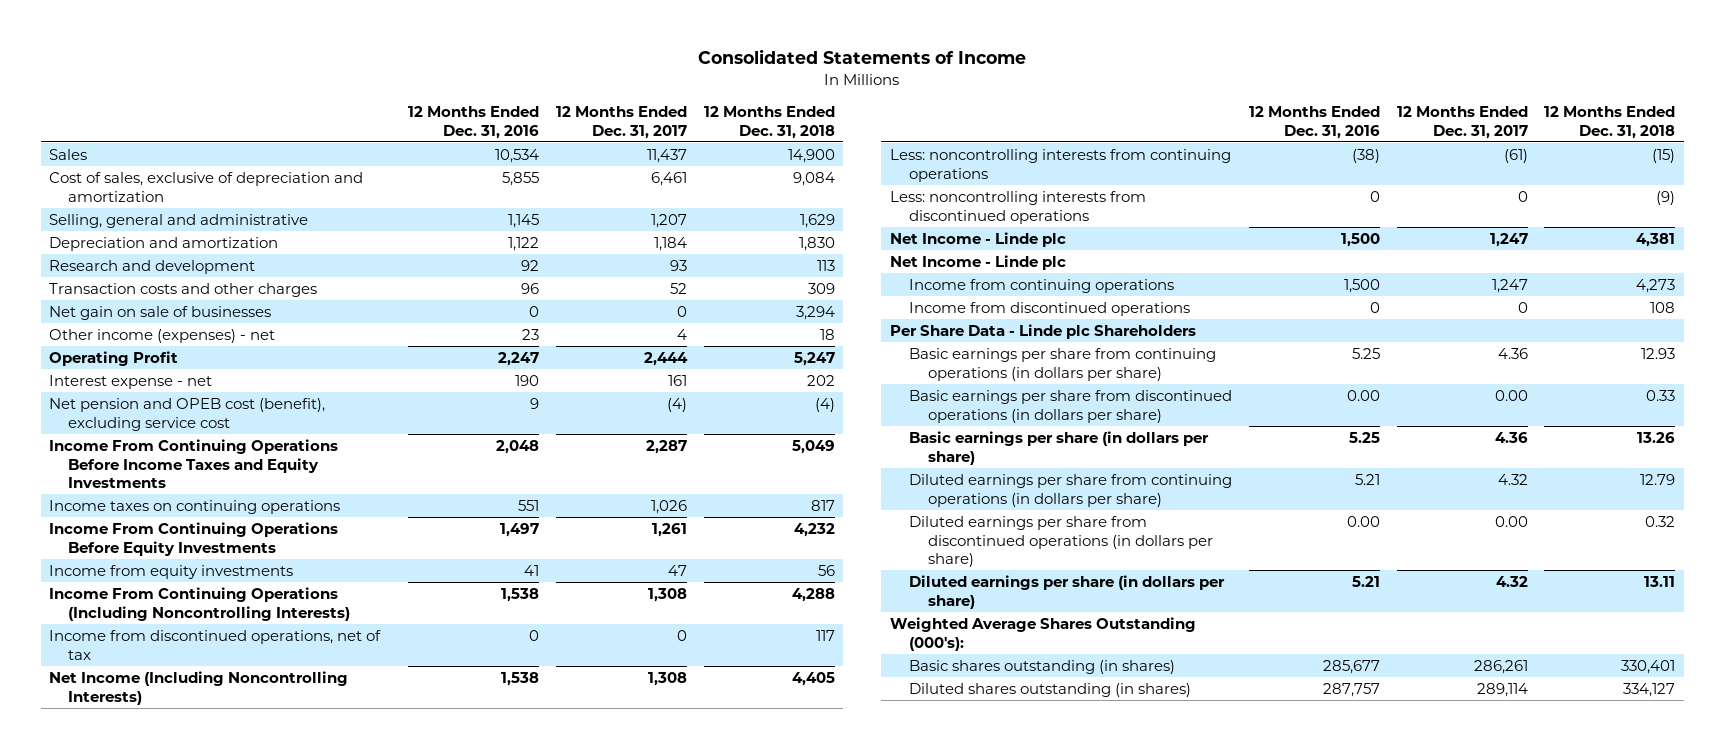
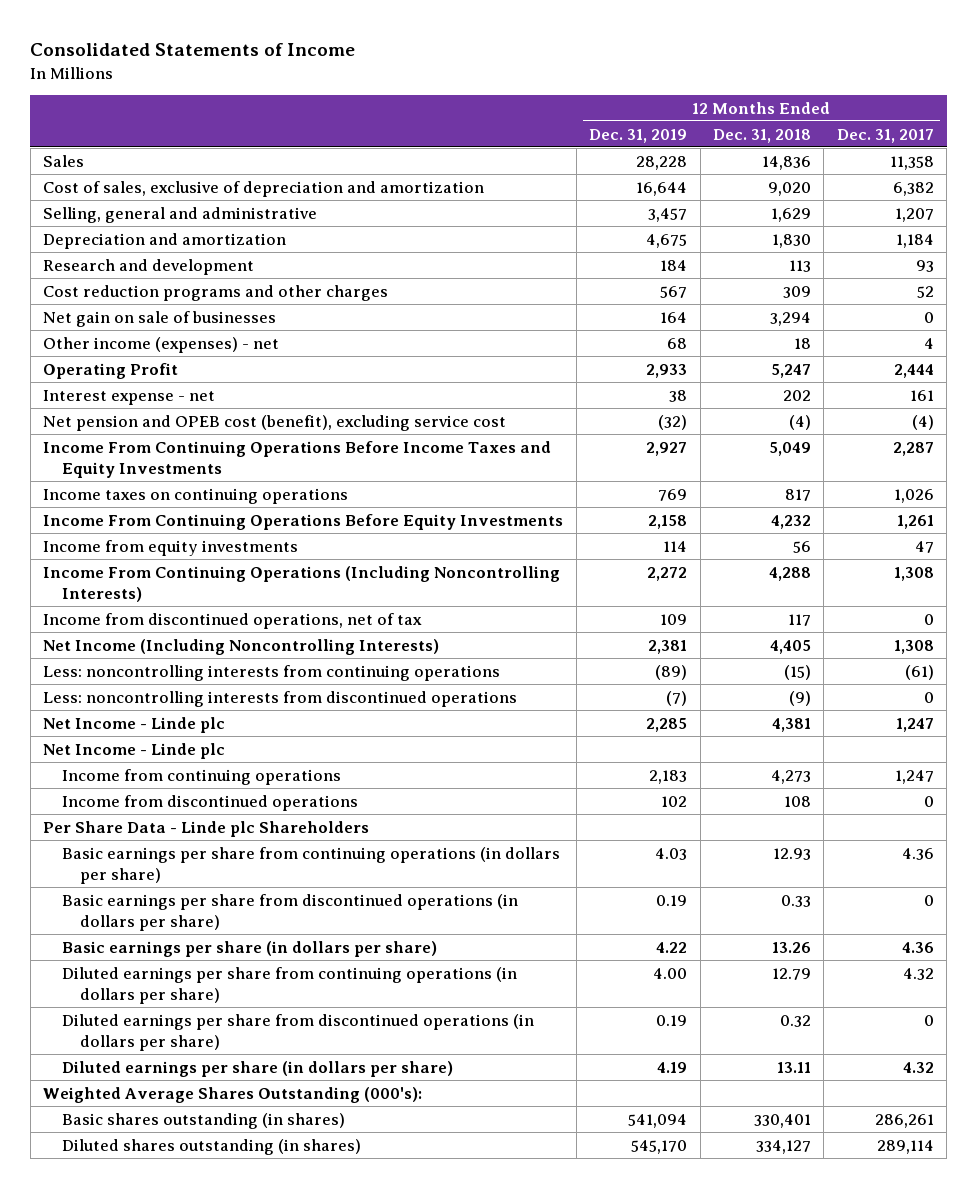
[408,105,540,139] 12 Months Ended Dec. 31, 2016 -> none
none -> [589,128,688,143] Dec. 31, 2019
[647,148,688,163] 11,437 -> [889,155,934,170] 11,358
[787,148,835,163] 14,900 -> [761,155,811,170] 14,836
[651,171,688,186] 6,461 -> [892,181,934,196] 6,382
[792,171,835,186] 9,084 -> [767,181,811,196] 9,020
[49,282,318,297] Transaction costs and other charges -> [43,284,389,301] Cost reduction programs and other charges
[1494,389,1528,401] 0.00 -> [923,894,934,906] 0
[1494,515,1528,527] 0.00 -> [923,1014,934,1026] 0

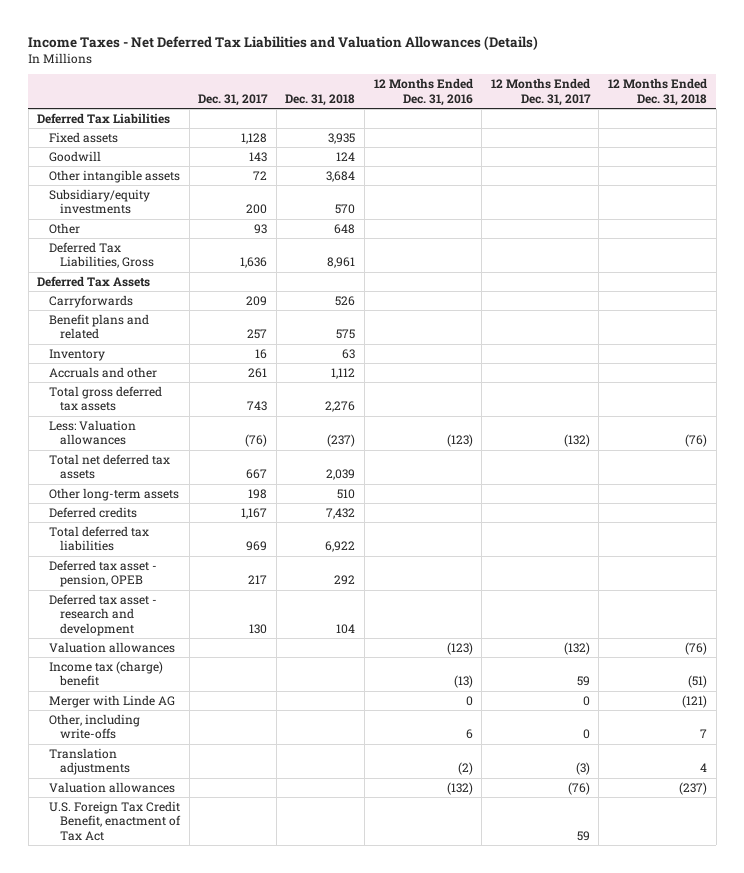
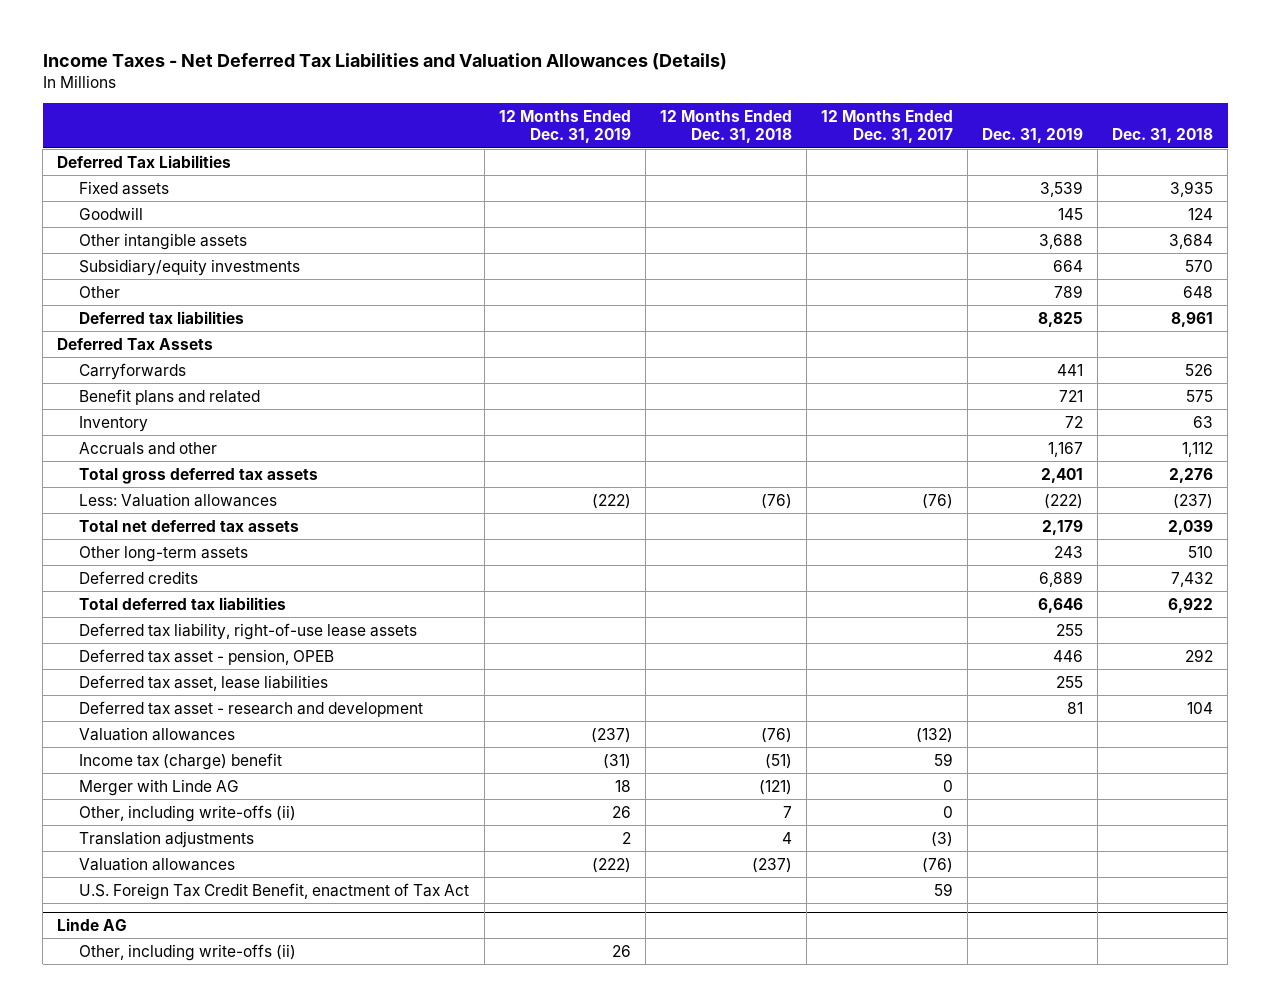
[198,93,269,106] Dec. 31, 2017 -> none
[373,78,473,106] 12 Months Ended Dec. 31, 2016 -> none
none -> [498,109,631,144] 12 Months Ended Dec. 31, 2019
none -> [982,128,1084,144] Dec. 31, 2019
[48,241,154,269] Deferred Tax Liabilities, Gross -> [79,310,245,324] Deferred tax liabilities
[563,434,590,448] (132) -> [921,493,953,509] (76)
none -> [79,622,418,640] Deferred tax liability, right-of-use lease assets
none -> [79,674,329,691] Deferred tax asset, lease liabilities
[48,713,140,740] Other, including write-offs -> [79,804,297,822] Other, including write-offs (ii)
none -> [57,917,128,931] Linde AG
none -> [79,943,297,961] Other, including write-offs (ii)

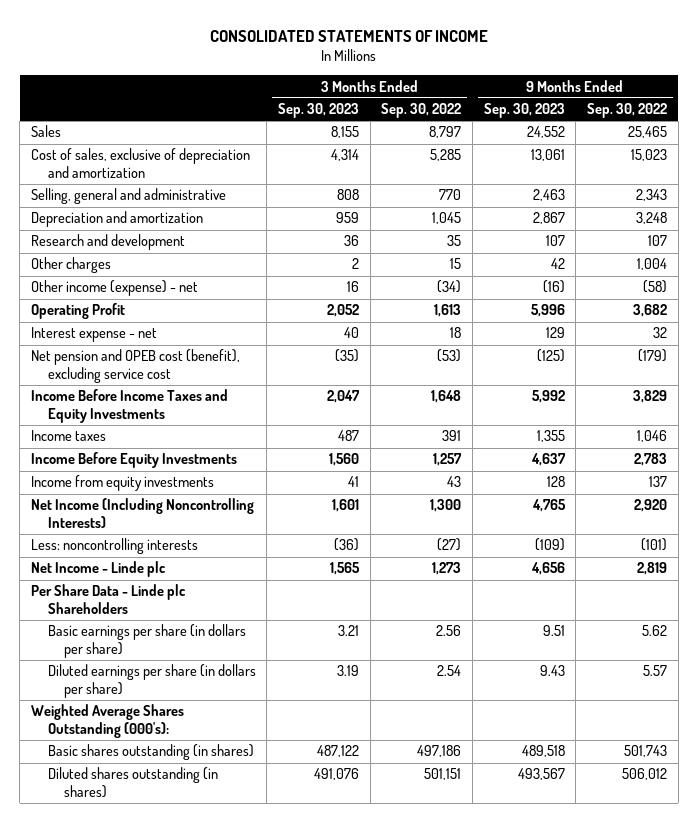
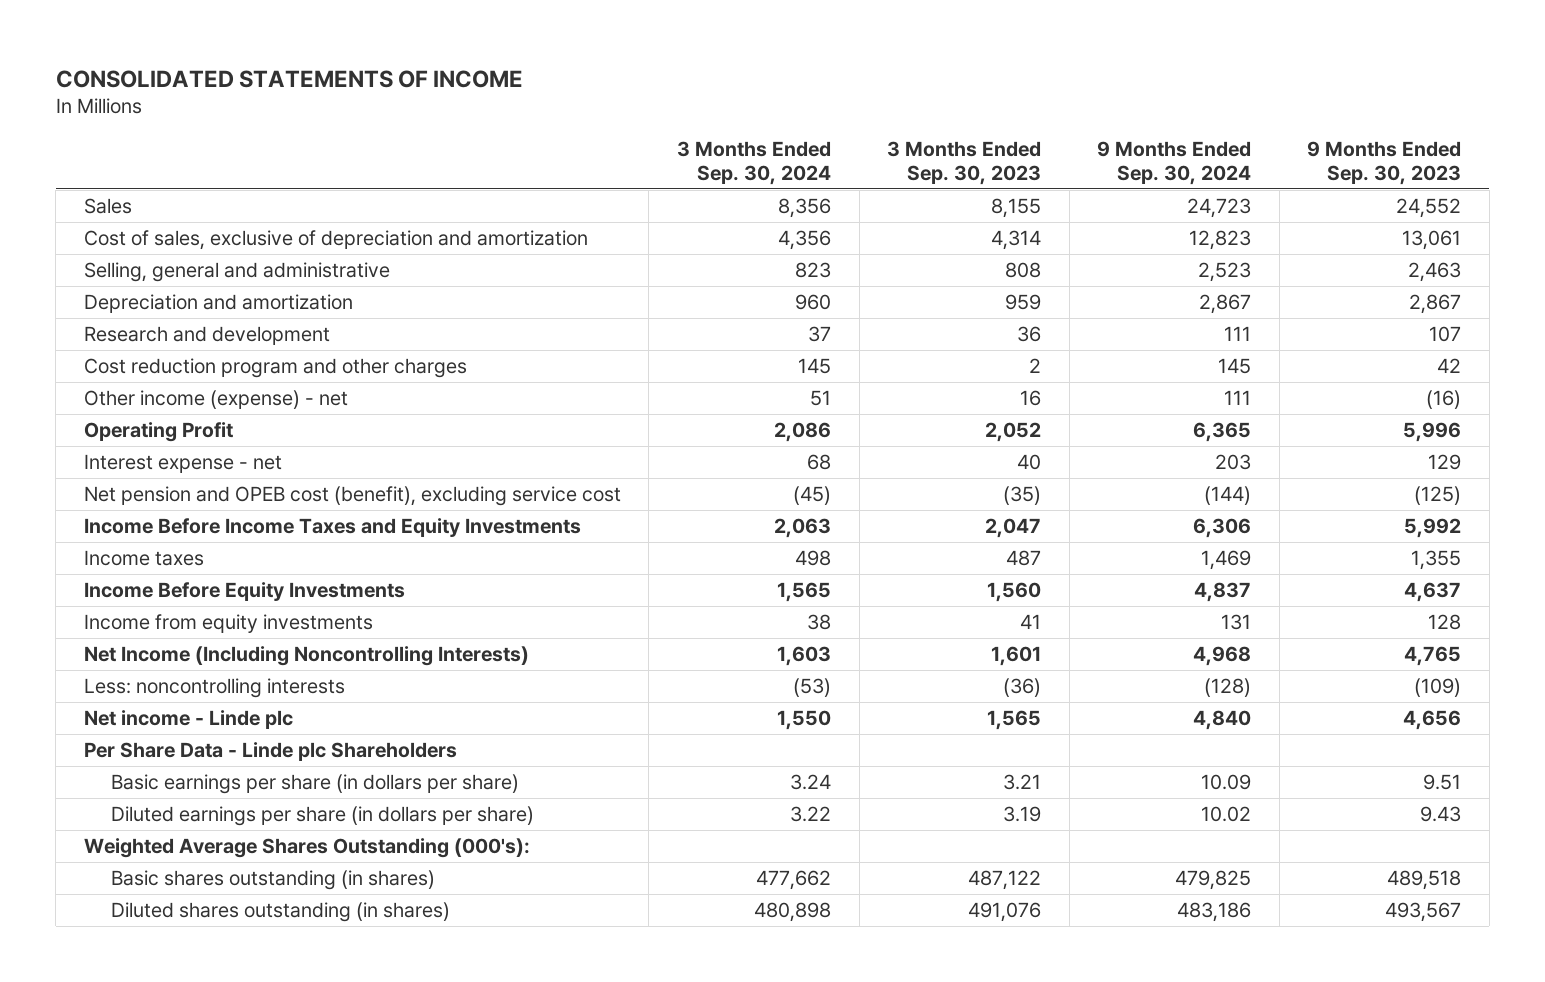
[381,103,462,119] Sep. 30, 2022 -> none
[587,103,668,119] Sep. 30, 2022 -> none
none -> [676,140,831,185] 3 Months Ended Sep. 30, 2024
none -> [1097,140,1252,185] 9 Months Ended Sep. 30, 2024
[30,257,111,274] Other charges -> [83,357,467,378] Cost reduction program and other charges
[30,561,166,578] Net Income - Linde plc -> [83,709,293,729] Net income - Linde plc

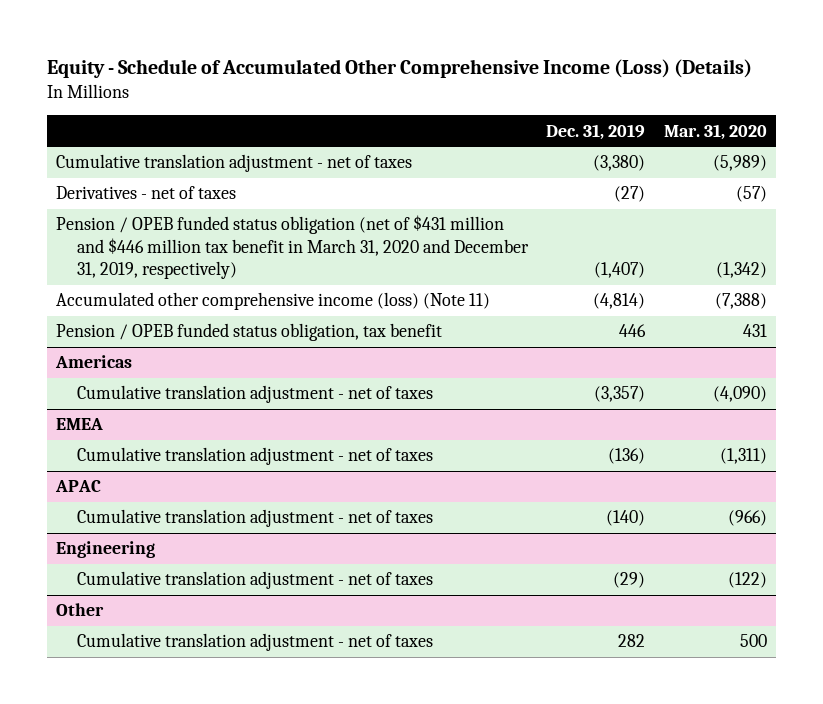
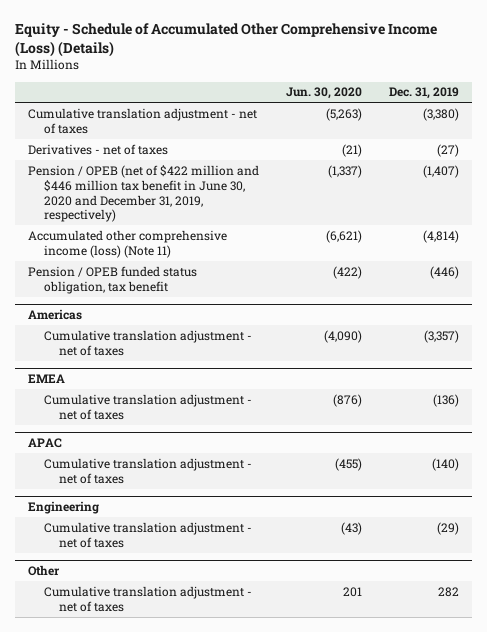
[663,123,767,140] Mar. 31, 2020 -> none
none -> [286,87,363,100] Jun. 30, 2020
[55,215,530,280] Pension / OPEB funded status obligation (net of $431 million and $446 million tax benefit in March 31, 2020 and December 31, 2019, respectively) -> [28,164,260,223] Pension / OPEB (net of $422 million and $446 million tax benefit in June 30, 2020 and December 31, 2019, respectively)
[619,324,647,338] 446 -> [429,265,459,279] (446)

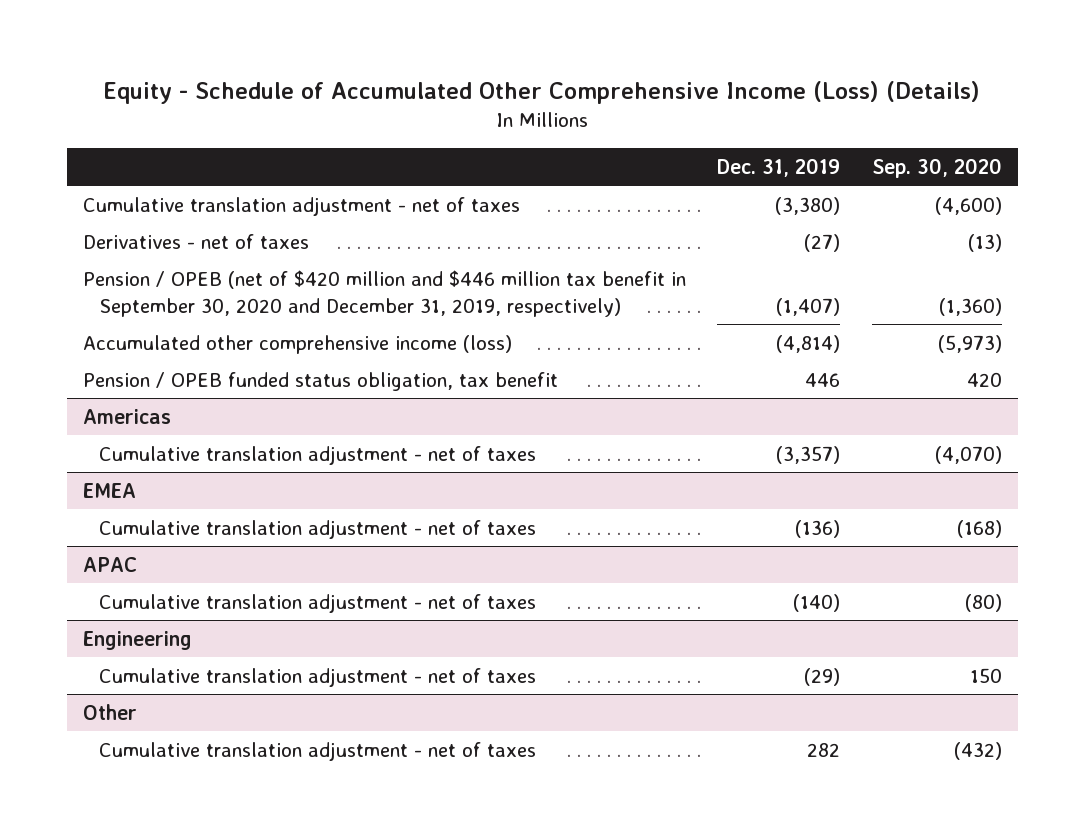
[286,87,363,100] Jun. 30, 2020 -> none
none -> [871,157,1002,178] Sep. 30, 2020
[28,164,260,223] Pension / OPEB (net of $422 million and $446 million tax benefit in June 30, 2020 and December 31, 2019, respectively) -> [82,269,686,317] Pension / OPEB (net of $420 million and $446 million tax benefit in September 30, 2020 and December 31, 2019, respectively)
[28,229,228,258] Accumulated other comprehensive income (loss) (Note 11) -> [82,334,512,354] Accumulated other comprehensive income (loss)
[429,265,459,279] (446) -> [805,372,841,387] 446

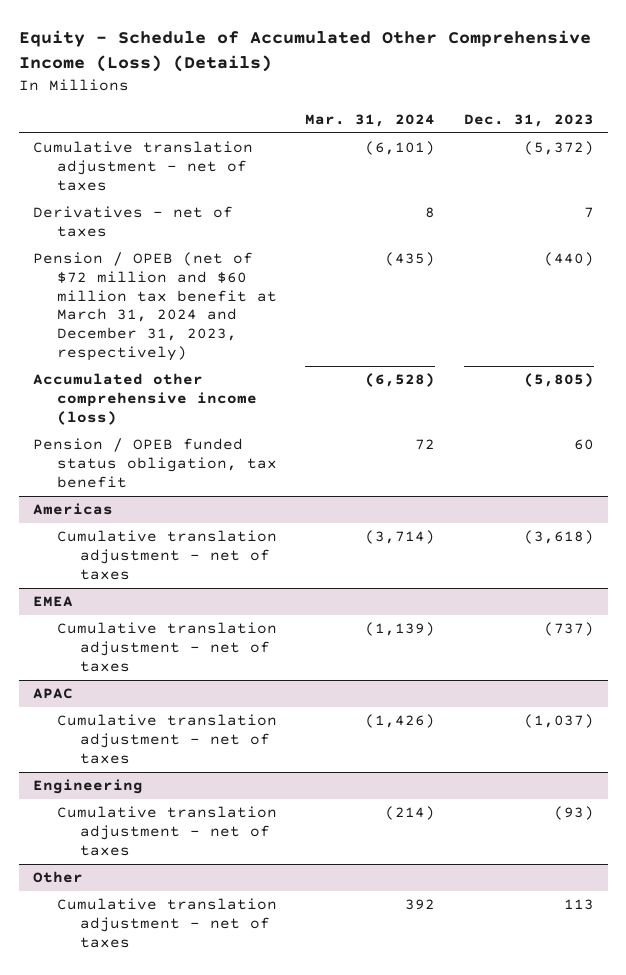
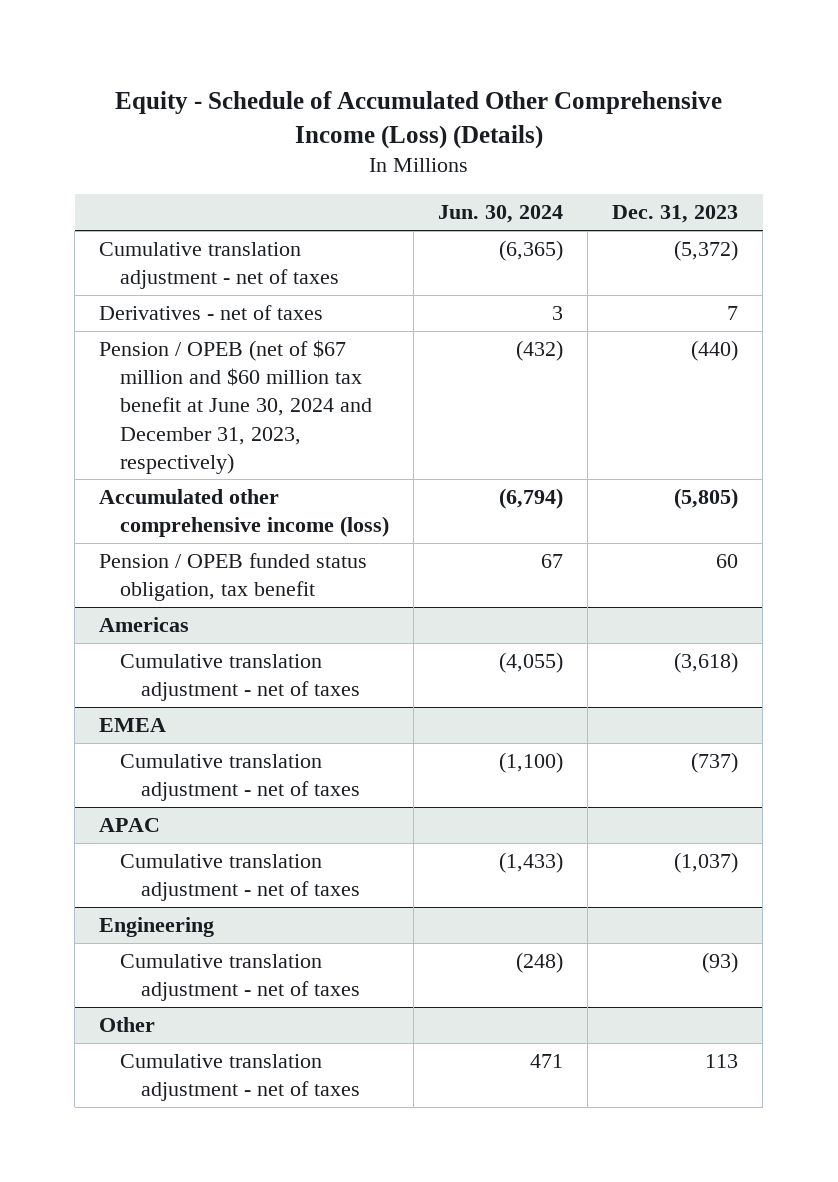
[305,113,436,127] Mar. 31, 2024 -> none
none -> [438,205,564,224] Jun. 30, 2024
[32,252,277,361] Pension / OPEB (net of $72 million and $60 million tax benefit at March 31, 2024 and December 31, 2023, respectively) -> [99,340,373,474] Pension / OPEB (net of $67 million and $60 million tax benefit at June 30, 2024 and December 31, 2023, respectively)

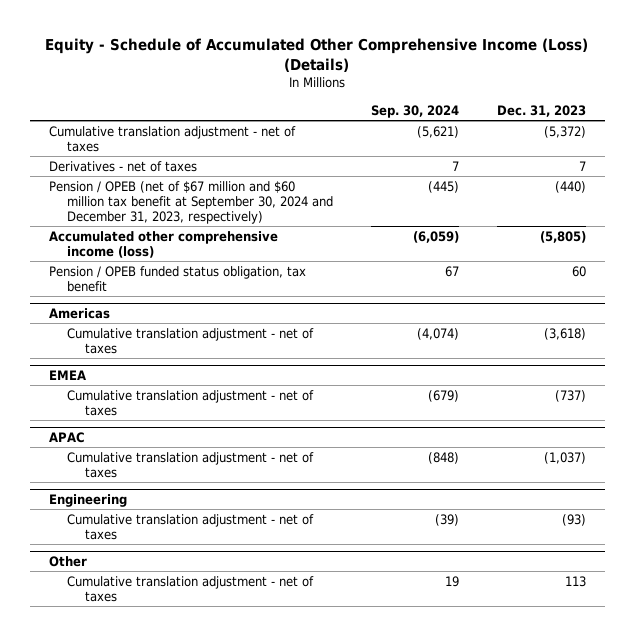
[438,205,564,224] Jun. 30, 2024 -> none
none -> [370,104,459,118] Sep. 30, 2024
[99,340,373,474] Pension / OPEB (net of $67 million and $60 million tax benefit at June 30, 2024 and December 31, 2023, respectively) -> [48,180,333,224] Pension / OPEB (net of $67 million and $60 million tax benefit at September 30, 2024 and December 31, 2023, respectively)

